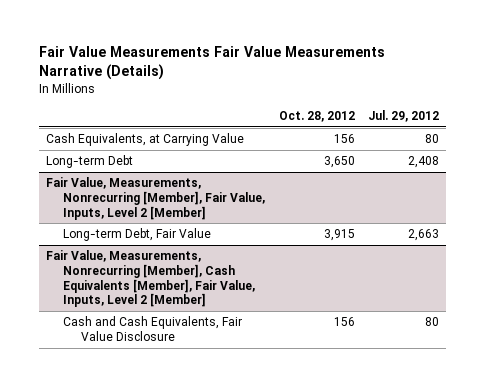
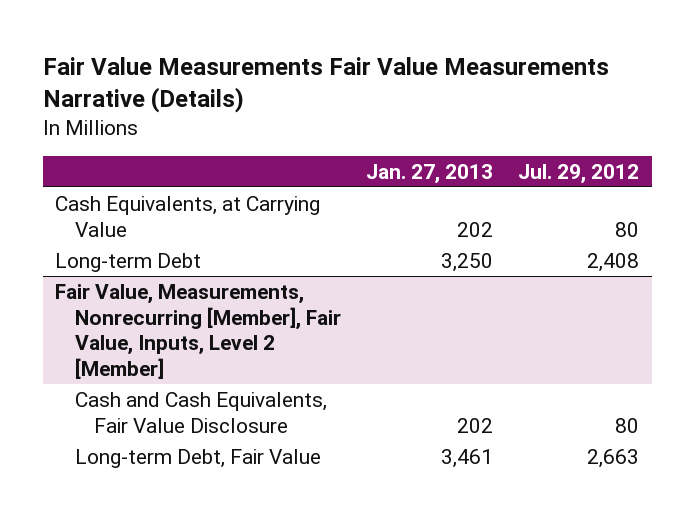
[278,111,355,123] Oct. 28, 2012 -> none
none -> [366,163,494,184] Jan. 27, 2013
[45,250,256,308] Fair Value, Measurements, Nonrecurring [Member], Cash Equivalents [Member], Fair Value, Inputs, Level 2 [Member] -> none
[63,228,212,242] Long-term Debt, Fair Value -> [74,448,321,468] Long-term Debt, Fair Value

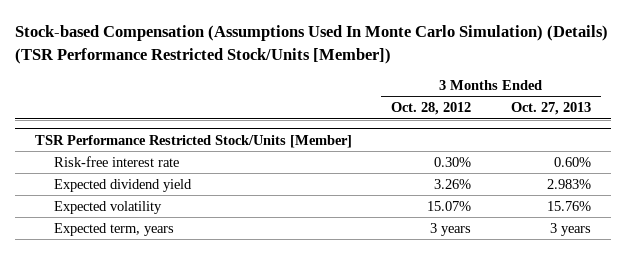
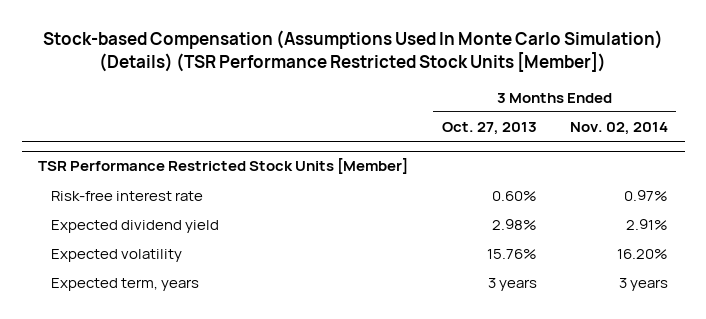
[14,25,608,64] Stock-based Compensation (Assumptions Used In Monte Carlo Simulation) (Details) (TSR Performance Restricted Stock/Units [Member]) -> [43,29,664,72] Stock-based Compensation (Assumptions Used In Monte Carlo Simulation) (Details) (TSR Performance Restricted Stock Units [Member])
[391,102,472,116] Oct. 28, 2012 -> none
none -> [569,121,668,135] Nov. 02, 2014
[34,134,352,148] TSR Performance Restricted Stock/Units [Member] -> [38,158,409,175] TSR Performance Restricted Stock Units [Member]
[547,178,592,189] 2.983% -> [491,219,537,231] 2.98%

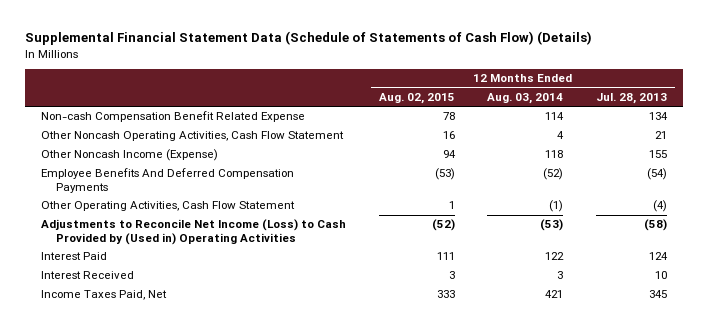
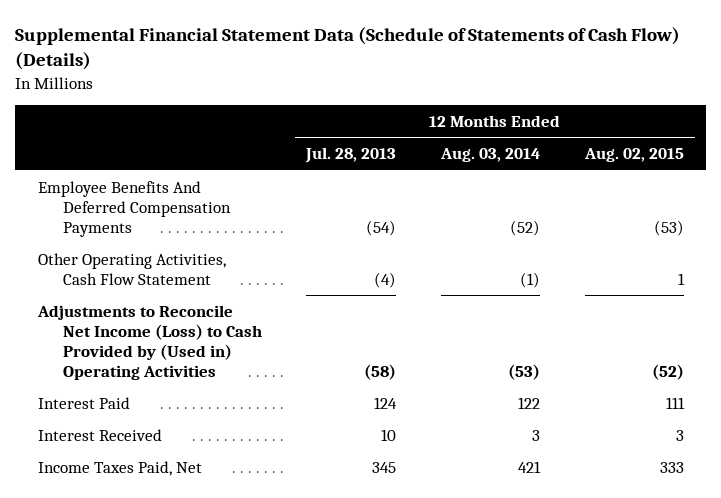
[41,111,306,123] Non-cash Compensation Benefit Related Expense -> none
[41,131,345,142] Other Noncash Operating Activities, Cash Flow Statement -> none
[41,149,219,162] Other Noncash Income (Expense) -> none

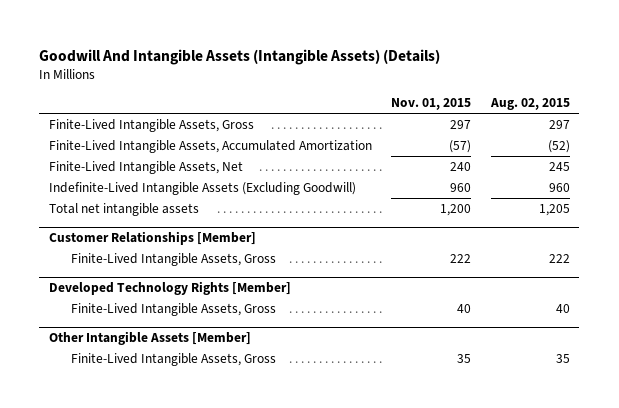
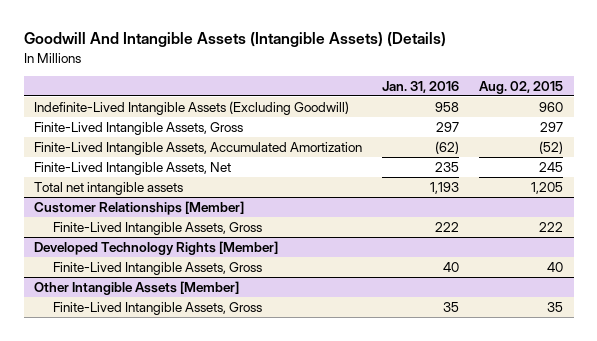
[391,98,472,111] Nov. 01, 2015 -> none
none -> [382,80,460,93] Jan. 31, 2016
[49,181,357,195] Indefinite-Lived Intangible Assets (Excluding Goodwill) -> [33,100,349,115] Indefinite-Lived Intangible Assets (Excluding Goodwill)

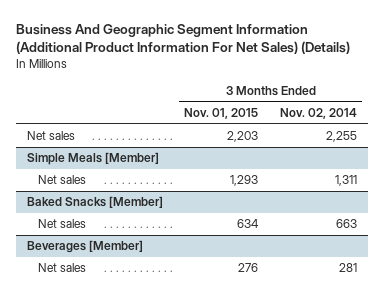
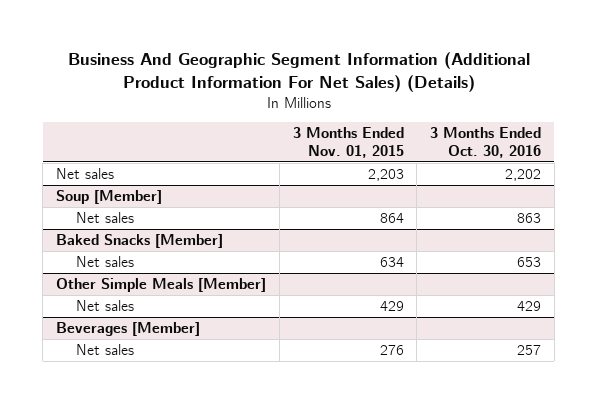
[279,108,357,120] Nov. 02, 2014 -> none
none -> [430,127,542,158] 3 Months Ended Oct. 30, 2016
[26,152,159,166] Simple Meals [Member] -> none
none -> [56,190,163,205] Soup [Member]
[230,175,259,187] 1,293 -> [379,213,404,224] 864
none -> [56,278,267,293] Other Simple Meals [Member]
none -> [75,300,134,312] Net sales

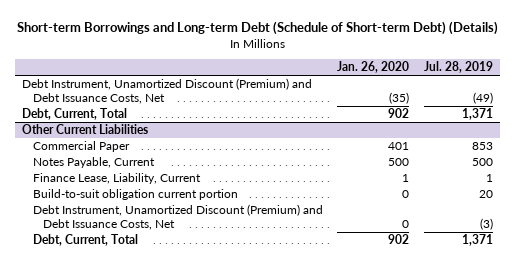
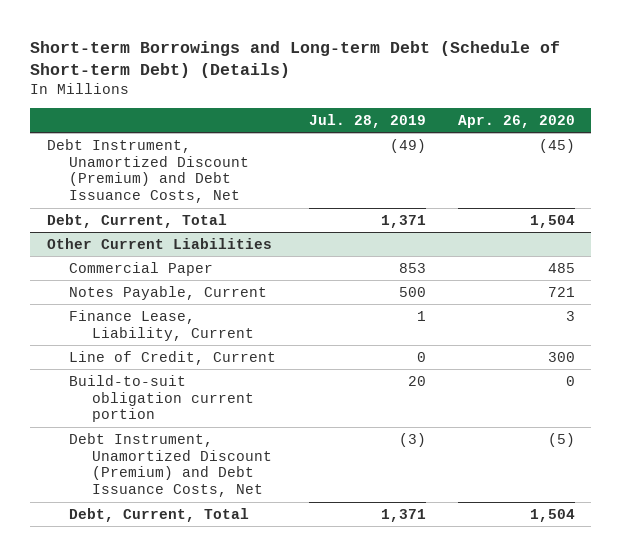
[337,61,410,74] Jan. 26, 2020 -> none
none -> [458,115,576,129] Apr. 26, 2020
none -> [69,350,277,365] Line of Credit, Current

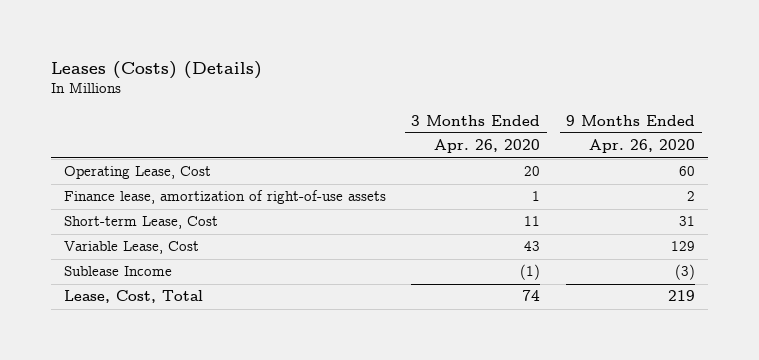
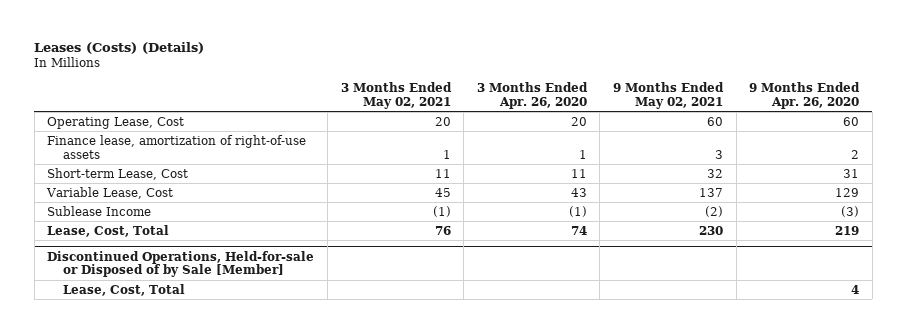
none -> [340,82,452,109] 3 Months Ended May 02, 2021
none -> [613,82,725,109] 9 Months Ended May 02, 2021
none -> [47,250,315,278] Discontinued Operations, Held-for-sale or Disposed of by Sale [Member]
none -> [63,283,186,296] Lease, Cost, Total

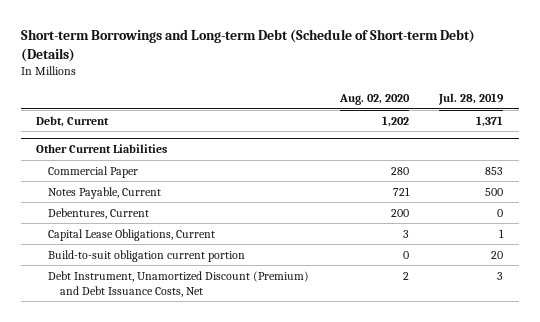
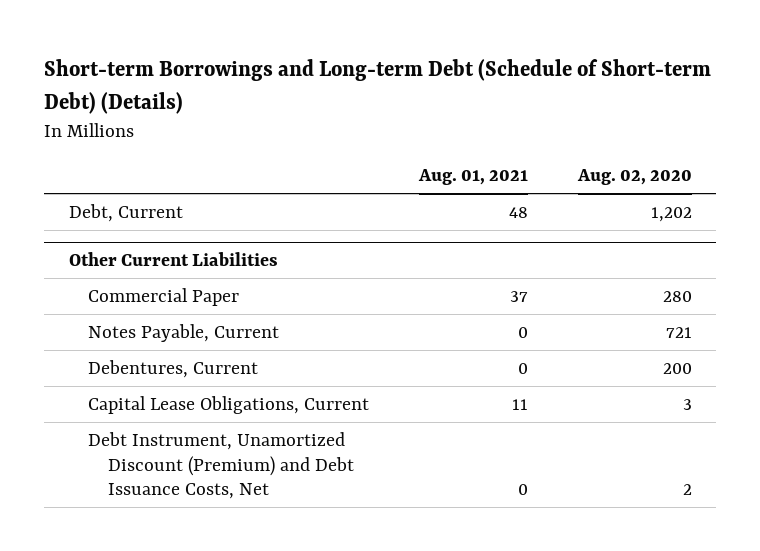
[438,93,505,106] Jul. 28, 2019 -> none
none -> [417,169,528,186] Aug. 01, 2021
[48,249,246,262] Build-to-suit obligation current portion -> none

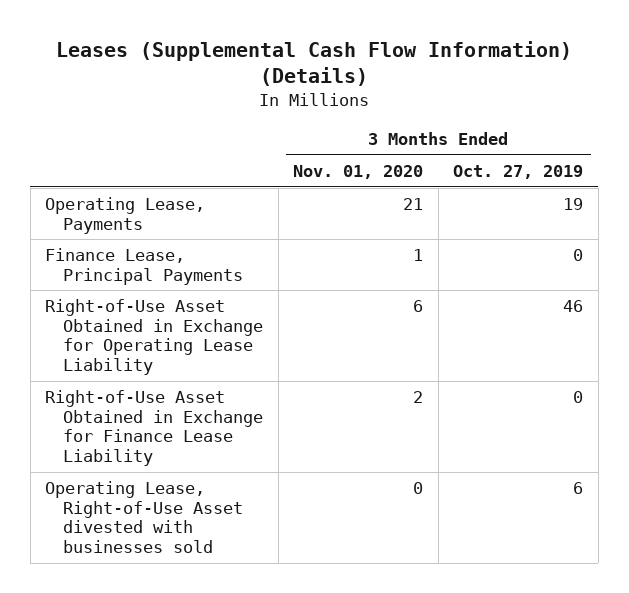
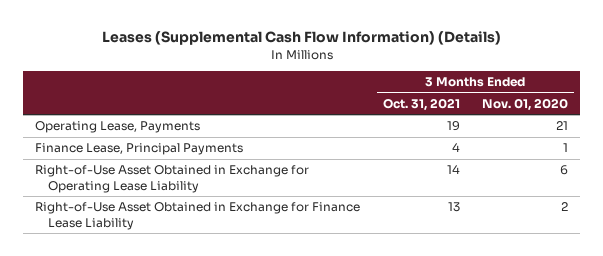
[453,164,584,179] Oct. 27, 2019 -> none
none -> [382,97,460,111] Oct. 31, 2021
[45,481,244,554] Operating Lease, Right-of-Use Asset divested with businesses sold -> none

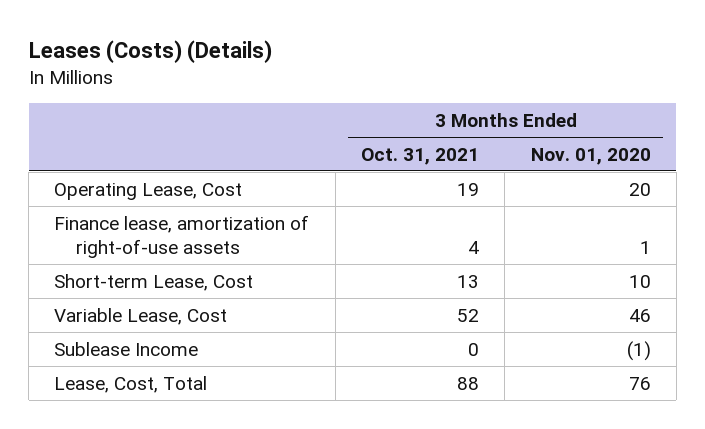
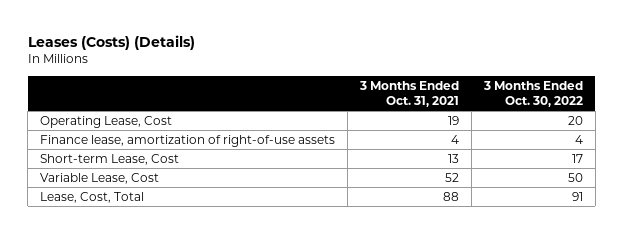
[530,147,651,165] Nov. 01, 2020 -> none
none -> [482,80,583,107] 3 Months Ended Oct. 30, 2022
[54,341,199,356] Sublease Income -> none

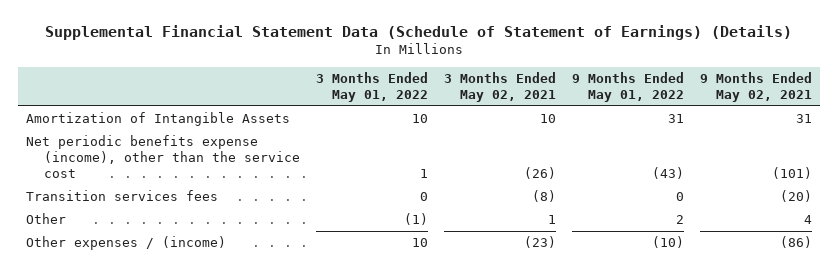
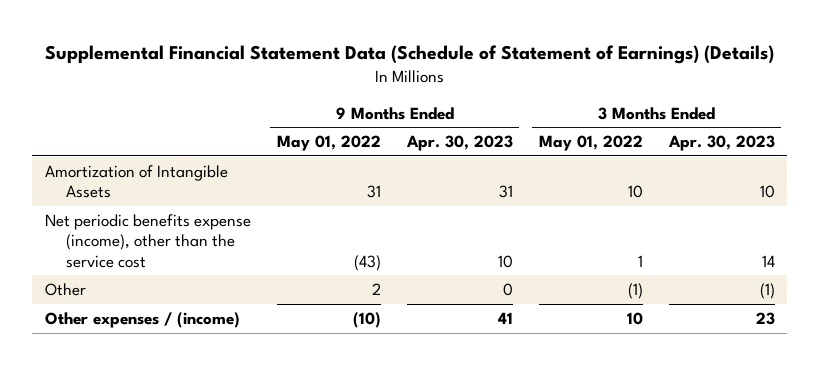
[444,71,557,102] 3 Months Ended May 02, 2021 -> none
[699,71,812,102] 9 Months Ended May 02, 2021 -> none
none -> [405,135,513,152] Apr. 30, 2023
none -> [667,135,775,152] Apr. 30, 2023
[26,190,219,202] Transition services fees -> none

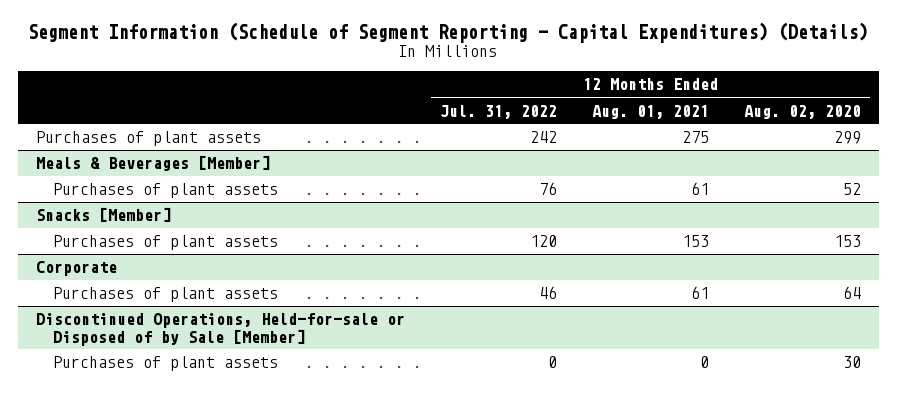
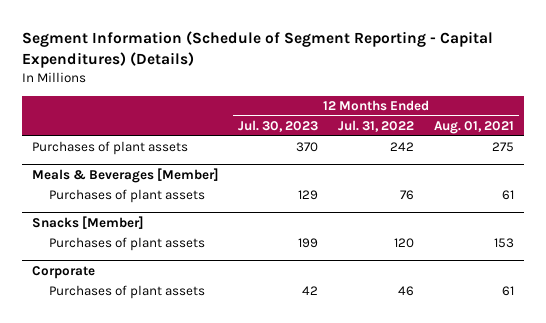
[744,104,862,119] Aug. 02, 2020 -> none
none -> [238,120,319,133] Jul. 30, 2023
[35,313,405,346] Discontinued Operations, Held-for-sale or Disposed of by Sale [Member] -> none
[52,356,278,372] Purchases of plant assets -> none

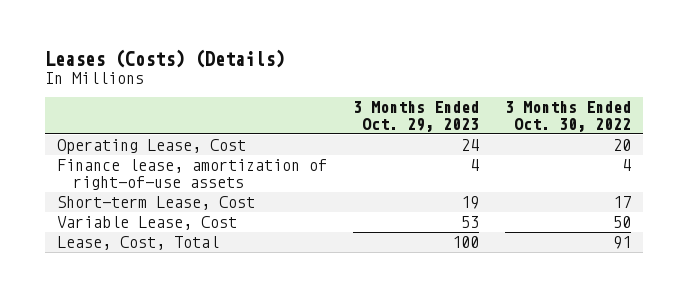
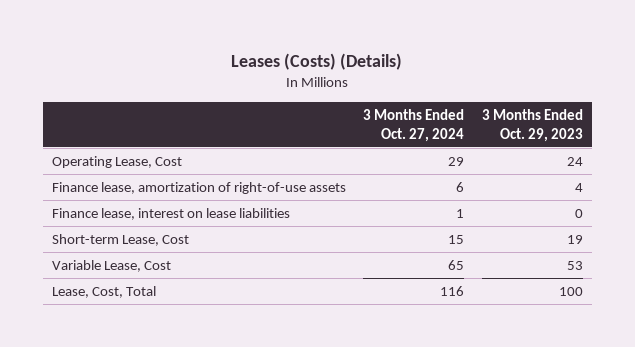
[504,101,631,132] 3 Months Ended Oct. 30, 2022 -> none
none -> [363,109,465,142] 3 Months Ended Oct. 27, 2024
none -> [51,207,290,220] Finance lease, interest on lease liabilities

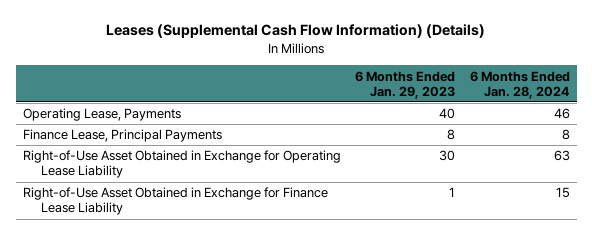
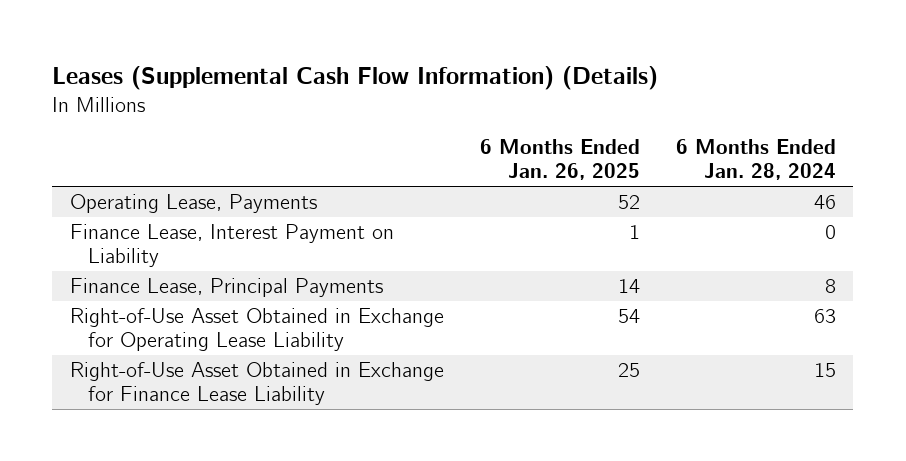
[355,70,456,99] 6 Months Ended Jan. 29, 2023 -> none
none -> [479,139,640,181] 6 Months Ended Jan. 26, 2025
none -> [70,224,395,268] Finance Lease, Interest Payment on Liability

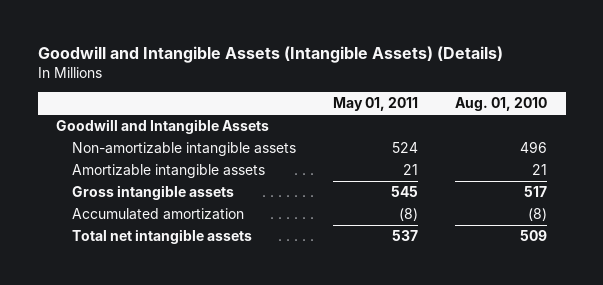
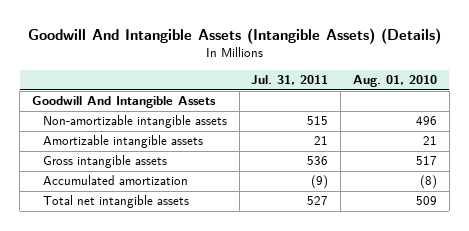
[37,46,503,64] Goodwill and Intangible Assets (Intangible Assets) (Details) -> [27,27,441,44] Goodwill And Intangible Assets (Intangible Assets) (Details)
[333,97,419,112] May 01, 2011 -> none
none -> [251,75,329,86] Jul. 31, 2011
[56,119,270,135] Goodwill and Intangible Assets -> [32,96,217,109] Goodwill And Intangible Assets

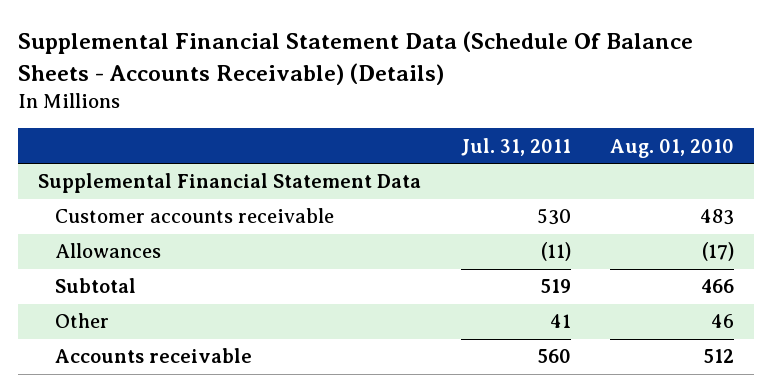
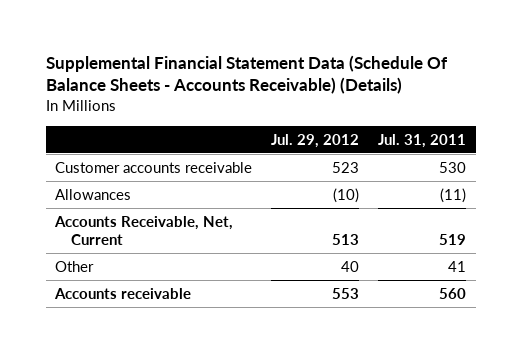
[610,138,735,158] Aug. 01, 2010 -> none
none -> [271,133,360,148] Jul. 29, 2012
[37,173,421,194] Supplemental Financial Statement Data -> none
[54,278,136,294] Subtotal -> [54,215,234,245] Accounts Receivable, Net, Current

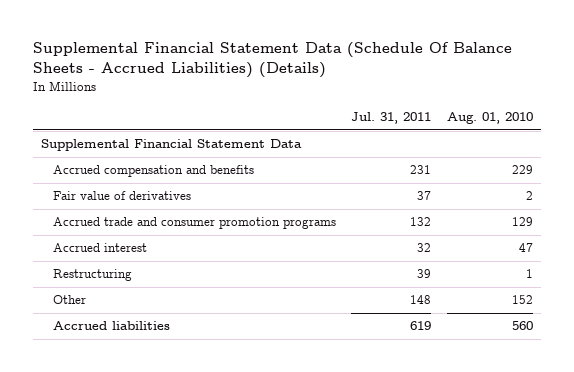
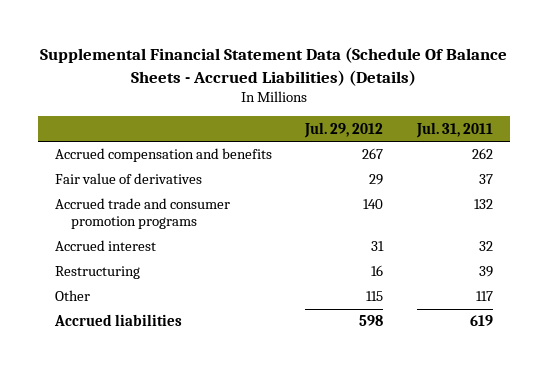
[447,112,534,125] Aug. 01, 2010 -> none
none -> [304,121,384,138] Jul. 29, 2012
[41,139,303,152] Supplemental Financial Statement Data -> none
[410,165,432,175] 231 -> [471,148,493,160] 262
[410,295,432,305] 148 -> [475,291,493,302] 117

